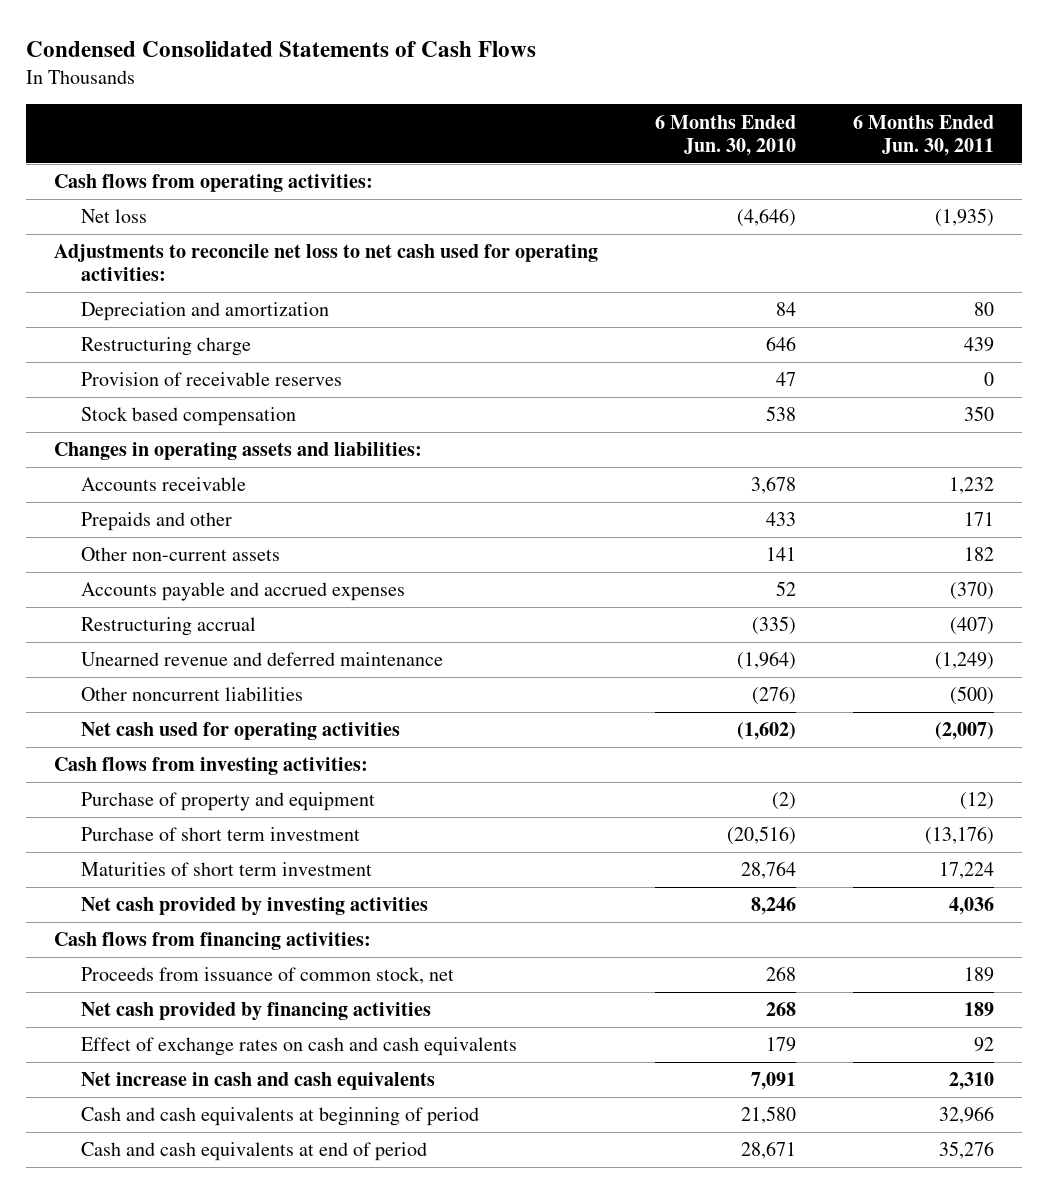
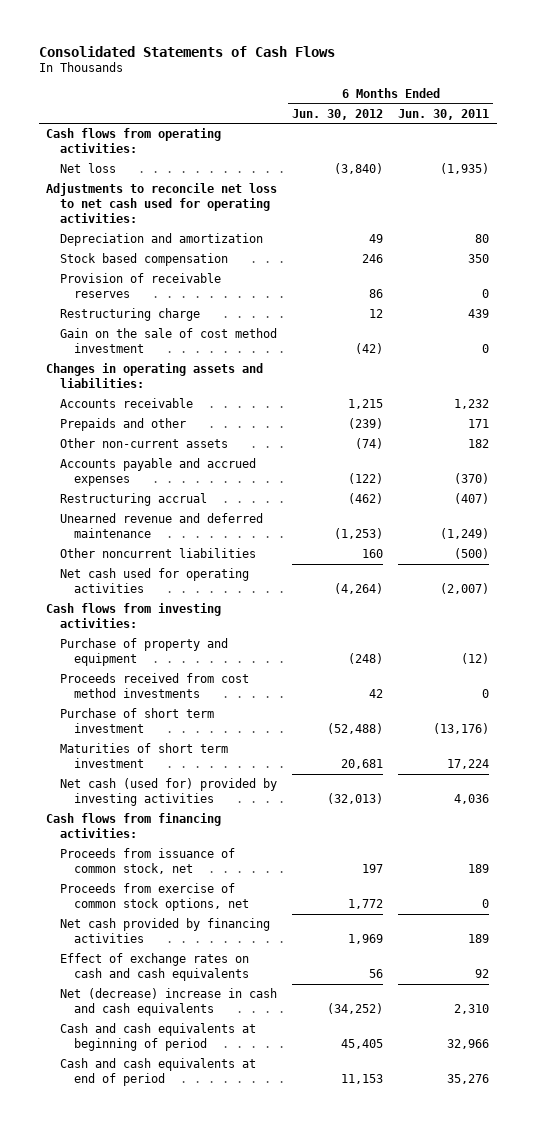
[25,41,536,58] Condensed Consolidated Statements of Cash Flows -> [38,45,335,57] Consolidated Statements of Cash Flows
[655,114,797,156] 6 Months Ended Jun. 30, 2010 -> none
none -> [292,108,384,120] Jun. 30, 2012
[81,372,343,387] Provision of receivable reserves -> [59,273,221,299] Provision of receivable reserves
[81,337,252,357] Restructuring charge -> [59,308,200,322] Restructuring charge
none -> [59,328,277,354] Gain on the sale of cost method investment
none -> [59,673,249,699] Proceeds received from cost method investments
[81,897,429,917] Net cash provided by investing activities -> [59,778,277,807] Net cash (used for) provided by investing activities
none -> [59,883,249,912] Proceeds from exercise of common stock options, net
[81,1072,436,1091] Net increase in cash and cash equivalents -> [59,988,277,1017] Net (decrease) increase in cash and cash equivalents

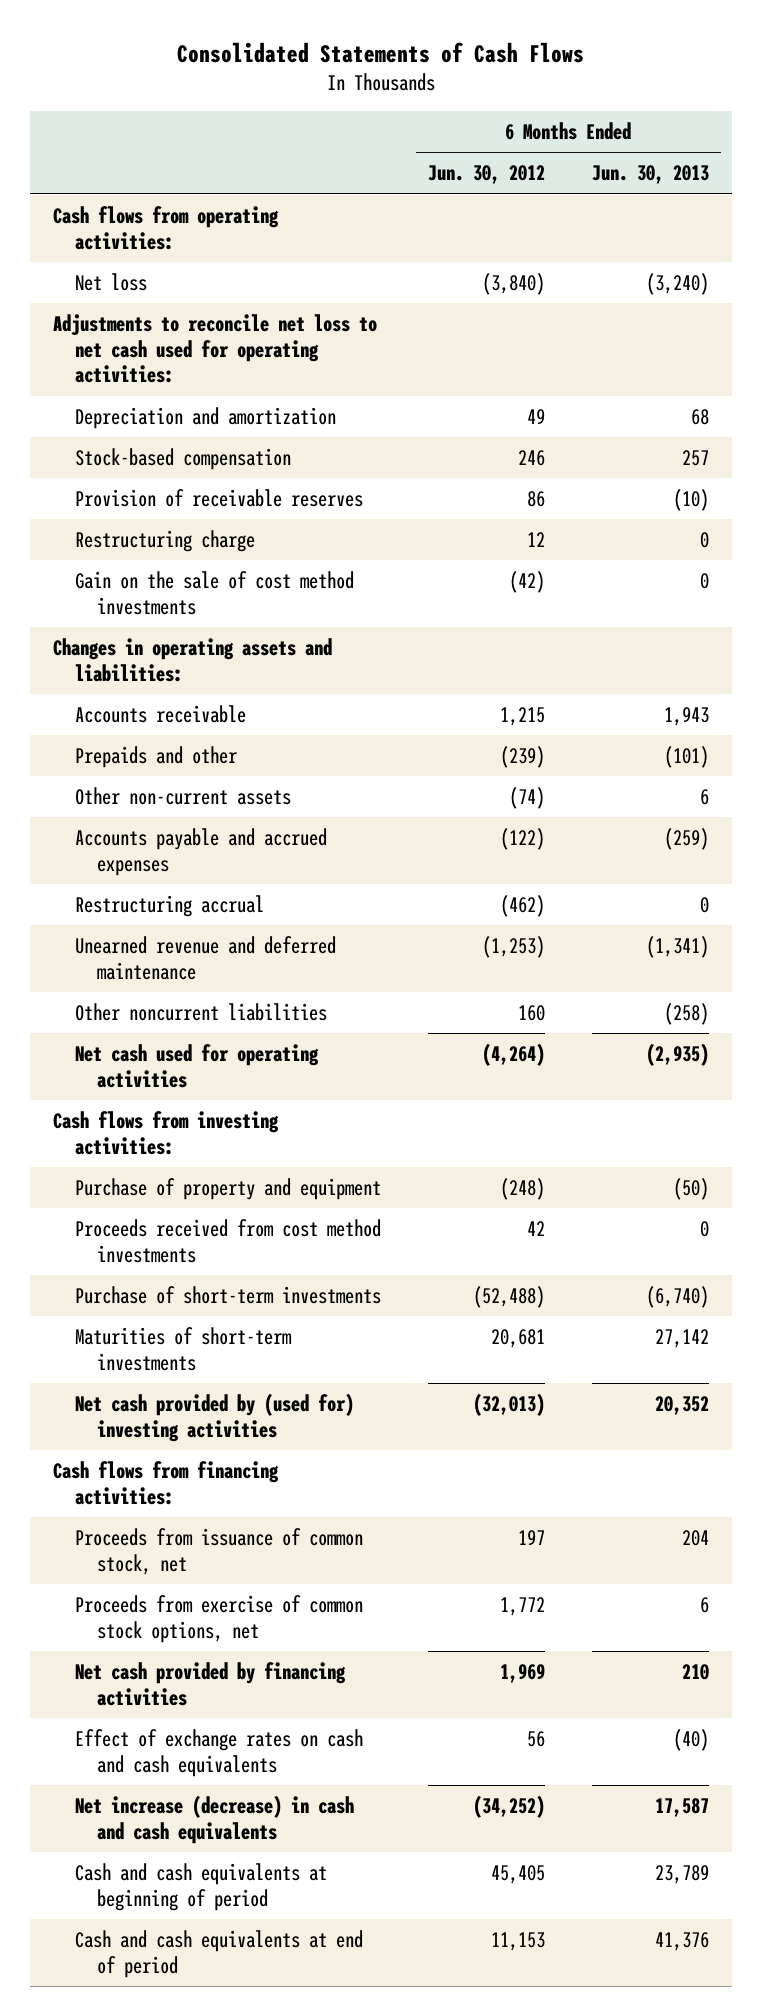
[398,108,490,120] Jun. 30, 2011 -> none
none -> [591,165,709,185] Jun. 30, 2013
[59,253,228,267] Stock based compensation -> [75,447,292,470] Stock-based compensation
[59,328,277,354] Gain on the sale of cost method investment -> [75,570,355,615] Gain on the sale of cost method investments
[59,708,214,734] Purchase of short term investment -> [75,1285,382,1304] Purchase of short-term investments
[59,743,228,769] Maturities of short term investment -> [75,1326,293,1371] Maturities of short-term investments
[59,778,277,807] Net cash (used for) provided by investing activities -> [75,1392,355,1442] Net cash provided by (used for) investing activities
[59,988,277,1017] Net (decrease) increase in cash and cash equivalents -> [75,1794,355,1844] Net increase (decrease) in cash and cash equivalents

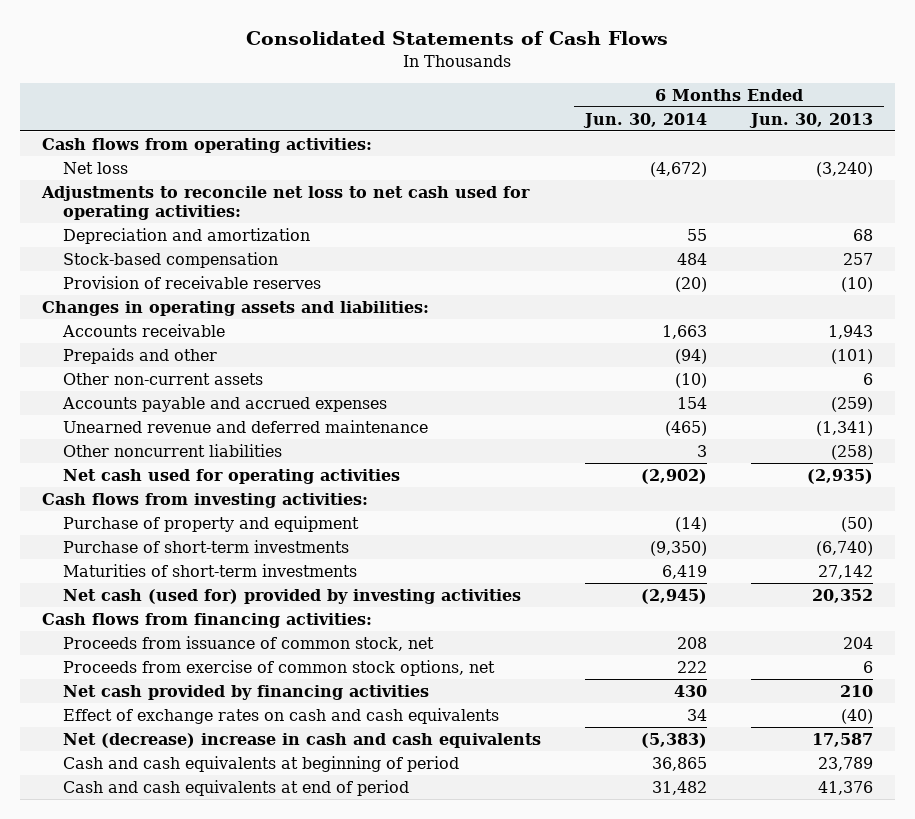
[427,165,545,185] Jun. 30, 2012 -> none
none -> [582,112,707,128] Jun. 30, 2014
[75,529,256,552] Restructuring charge -> none
[75,570,355,615] Gain on the sale of cost method investments -> none
[75,894,265,917] Restructuring accrual -> none
[75,1218,382,1263] Proceeds received from cost method investments -> none
[75,1392,355,1442] Net cash provided by (used for) investing activities -> [62,588,521,604] Net cash (used for) provided by investing activities
[75,1794,355,1844] Net increase (decrease) in cash and cash equivalents -> [62,732,541,748] Net (decrease) increase in cash and cash equivalents

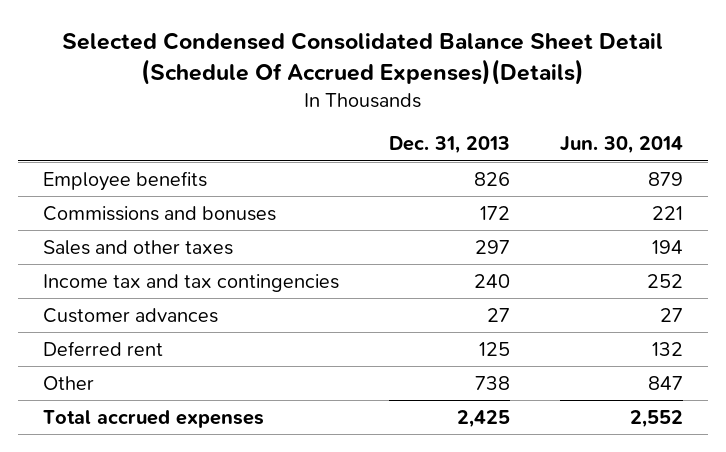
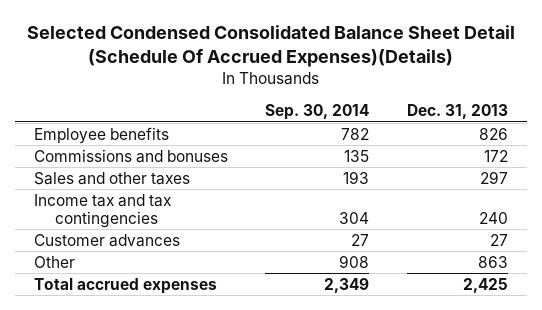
[560,136,684,155] Jun. 30, 2014 -> none
none -> [265,104,370,121] Sep. 30, 2014
[43,340,164,356] Deferred rent -> none
[475,375,511,390] 738 -> [478,255,509,268] 863

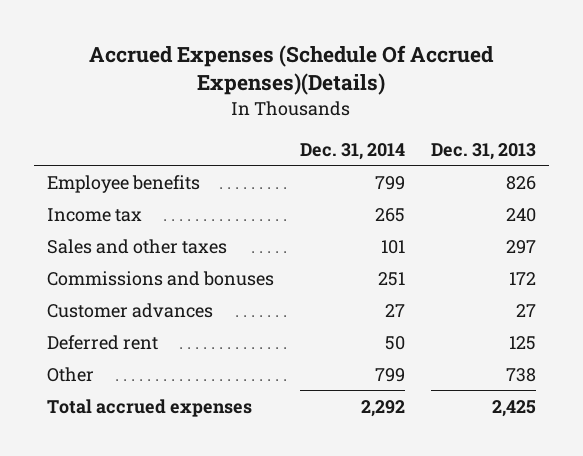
[26,24,515,68] Selected Condensed Consolidated Balance Sheet Detail (Schedule Of Accrued Expenses)(Details) -> [89,44,495,96] Accrued Expenses (Schedule Of Accrued Expenses)(Details)
[265,104,370,121] Sep. 30, 2014 -> none
none -> [299,142,405,160] Dec. 31, 2014
none -> [46,207,142,222] Income tax
[33,193,171,228] Income tax and tax contingencies -> none
[33,148,228,163] Commissions and bonuses -> [46,270,274,286] Commissions and bonuses
none -> [46,334,158,350] Deferred rent
[478,255,509,268] 863 -> [506,367,537,382] 738

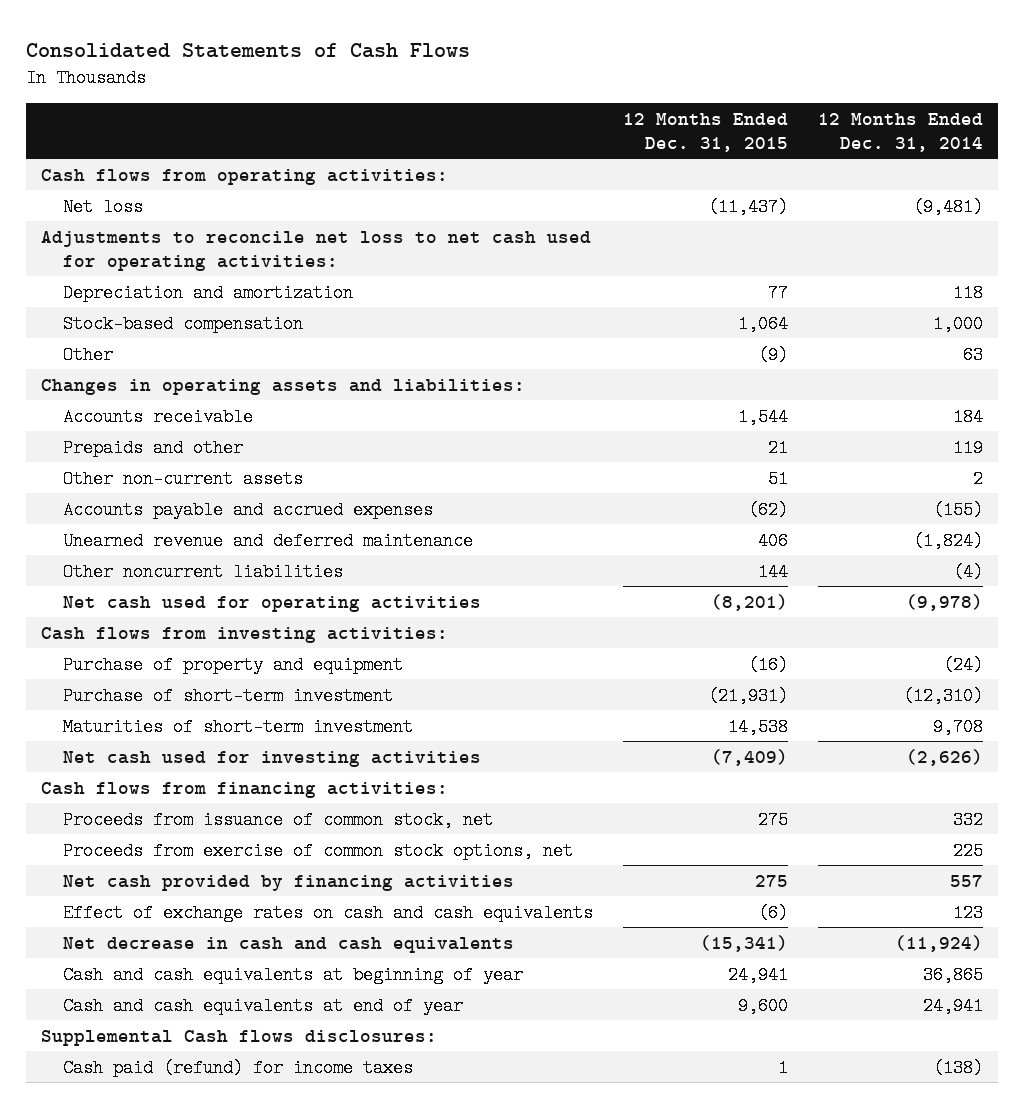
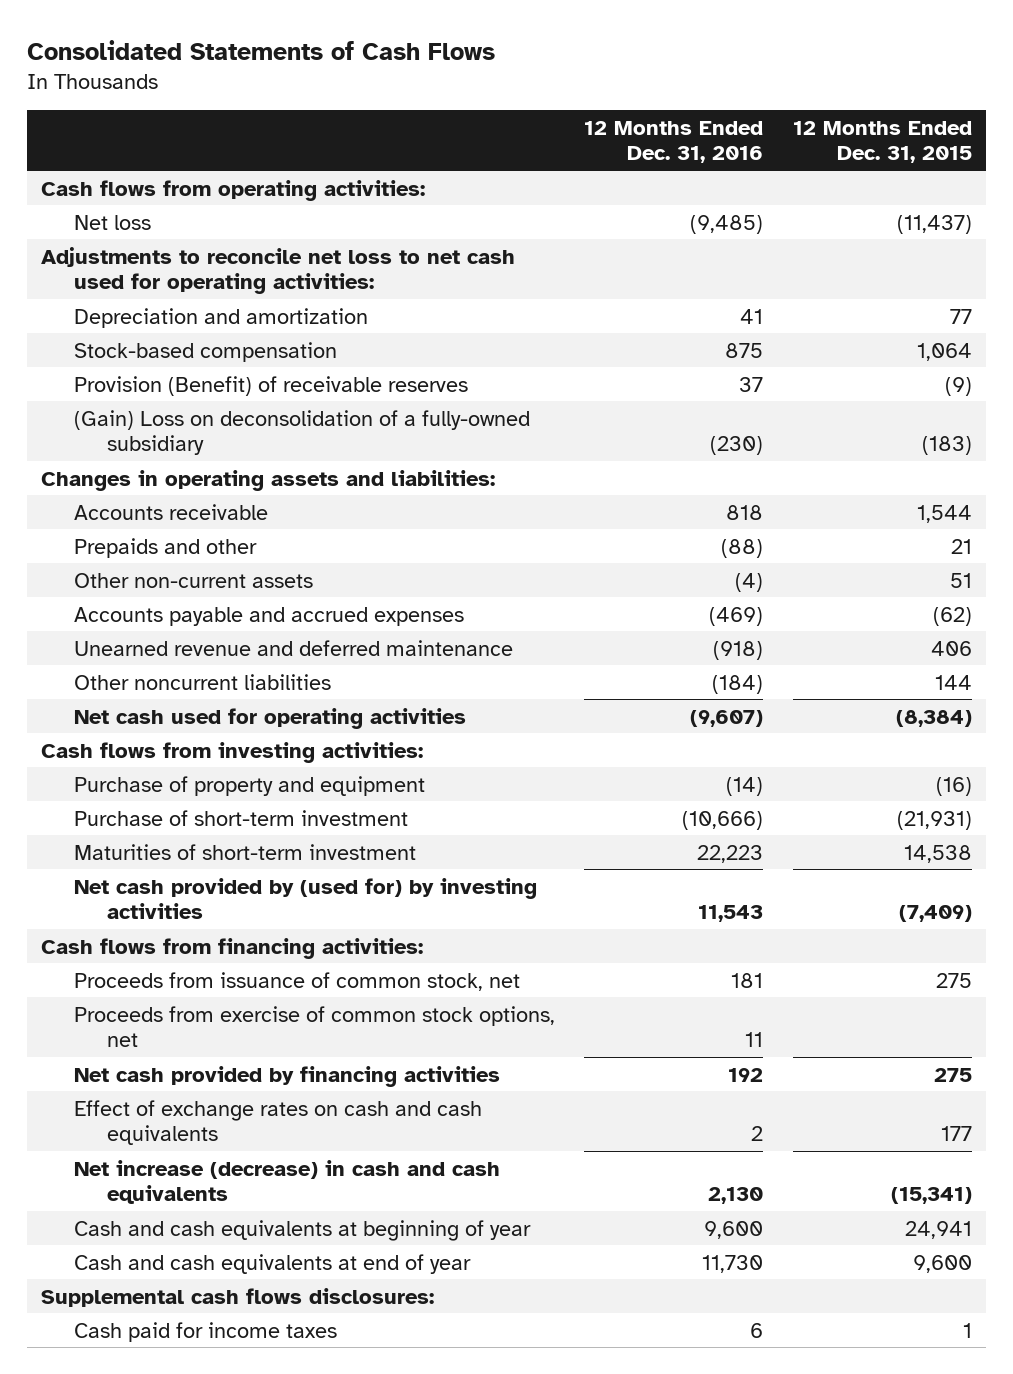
[817,112,983,152] 12 Months Ended Dec. 31, 2014 -> none
none -> [584,121,764,164] 12 Months Ended Dec. 31, 2016
[63,345,114,364] Other -> [74,375,469,396] Provision (Benefit) of receivable reserves
none -> [74,409,531,455] (Gain) Loss on deconsolidation of a fully-owned subsidiary
[710,593,788,611] (8,201) -> [895,709,972,727] (8,384)
[63,750,482,767] Net cash used for investing activities -> [74,877,538,919] Net cash provided by (used for) by investing activities
[757,903,788,922] (6) -> [940,1125,972,1141] 177
[63,936,515,953] Net decrease in cash and cash equivalents -> [74,1159,501,1204] Net increase (decrease) in cash and cash equivalents
[41,1029,438,1046] Supplemental Cash flows disclosures: -> [41,1287,435,1307] Supplemental cash flows disclosures:
[63,1058,414,1077] Cash paid (refund) for income taxes -> [74,1321,338,1342] Cash paid for income taxes

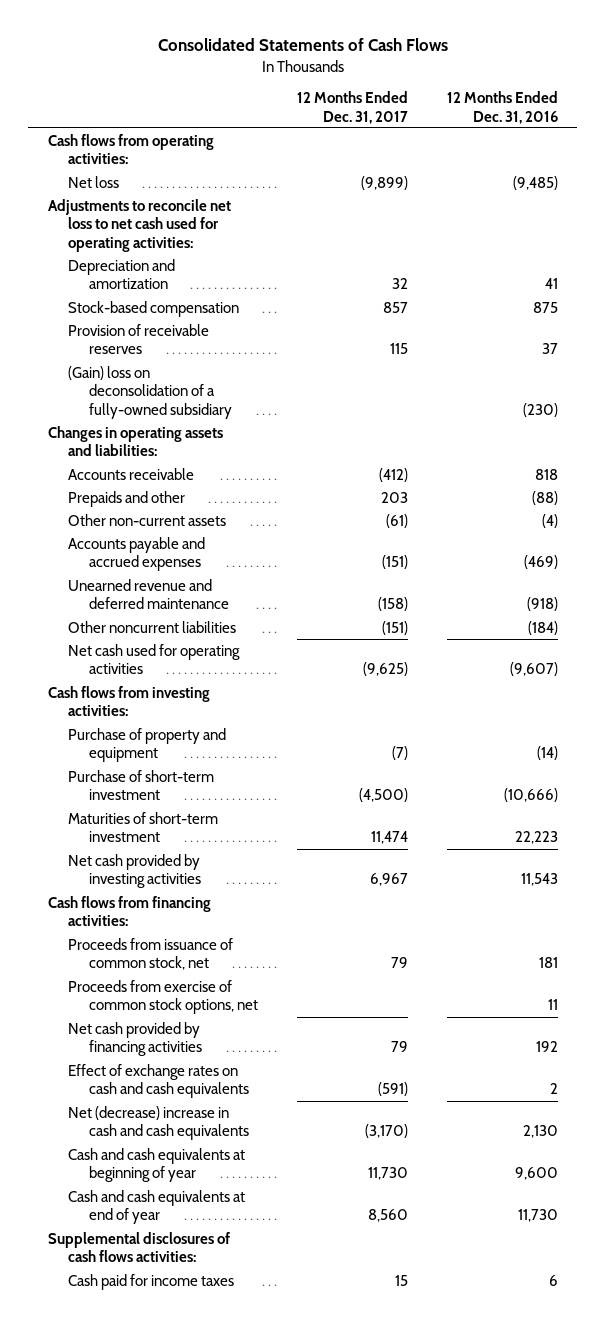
[792,121,972,164] 12 Months Ended Dec. 31, 2015 -> none
none -> [296,91,408,124] 12 Months Ended Dec. 31, 2017
[74,375,469,396] Provision (Benefit) of receivable reserves -> [68,323,210,355] Provision of receivable reserves
[74,409,531,455] (Gain) Loss on deconsolidation of a fully-owned subsidiary -> [68,365,233,419] (Gain) loss on deconsolidation of a fully-owned subsidiary
[74,877,538,919] Net cash provided by (used for) by investing activities -> [68,853,202,889] Net cash provided by investing activities
[74,1159,501,1204] Net increase (decrease) in cash and cash equivalents -> [68,1105,250,1141] Net (decrease) increase in cash and cash equivalents
[41,1287,435,1307] Supplemental cash flows disclosures: -> [47,1231,230,1263] Supplemental disclosures of cash flows activities:

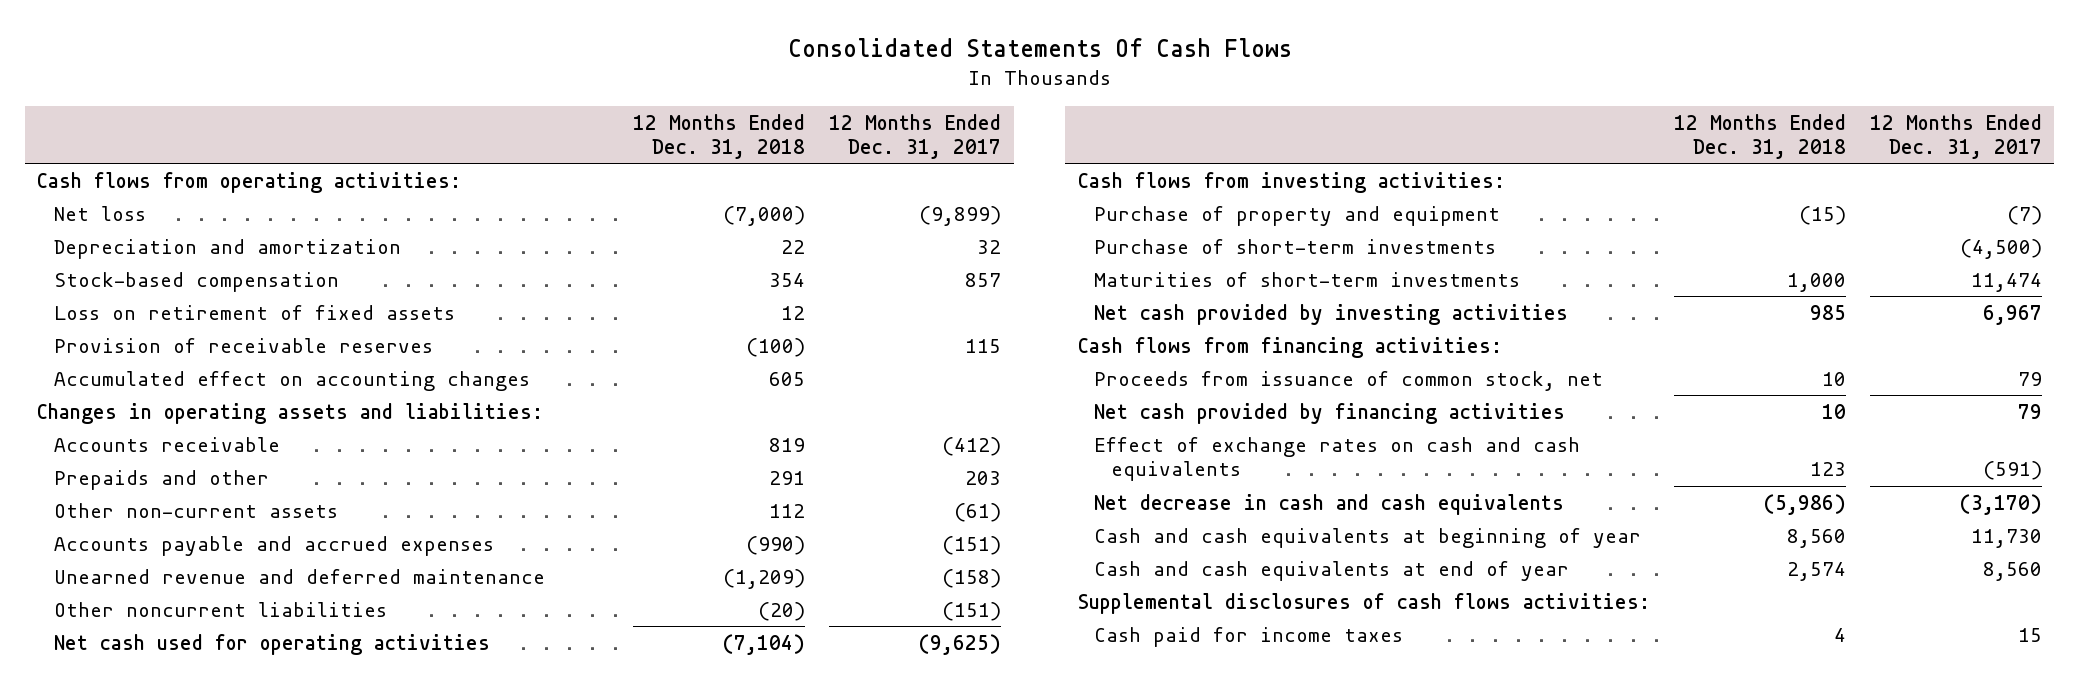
[157,38,448,52] Consolidated Statements of Cash Flows -> [787,38,1292,58] Consolidated Statements Of Cash Flows
[446,91,558,124] 12 Months Ended Dec. 31, 2016 -> none
none -> [633,113,806,159] 12 Months Ended Dec. 31, 2018
[47,198,231,252] Adjustments to reconcile net loss to net cash used for operating activities: -> none
none -> [53,304,455,320] Loss on retirement of fixed assets
[68,365,233,419] (Gain) loss on deconsolidation of a fully-owned subsidiary -> none
none -> [53,370,530,391] Accumulated effect on accounting changes
[68,769,215,801] Purchase of short-term investment -> [1094,238,1497,254] Purchase of short-term investments
[68,811,219,843] Maturities of short-term investment -> [1094,271,1521,287] Maturities of short-term investments
[68,979,259,1015] Proceeds from exercise of common stock options, net -> none
[68,1105,250,1141] Net (decrease) increase in cash and cash equivalents -> [1094,493,1565,515] Net decrease in cash and cash equivalents

